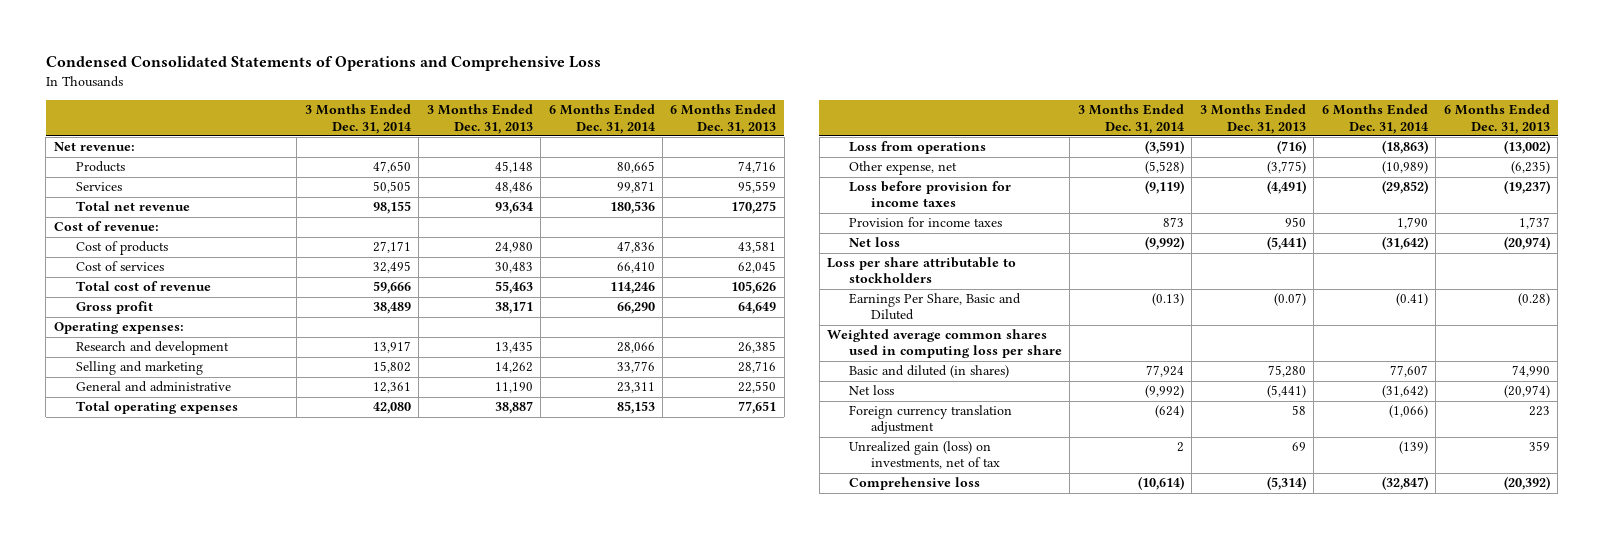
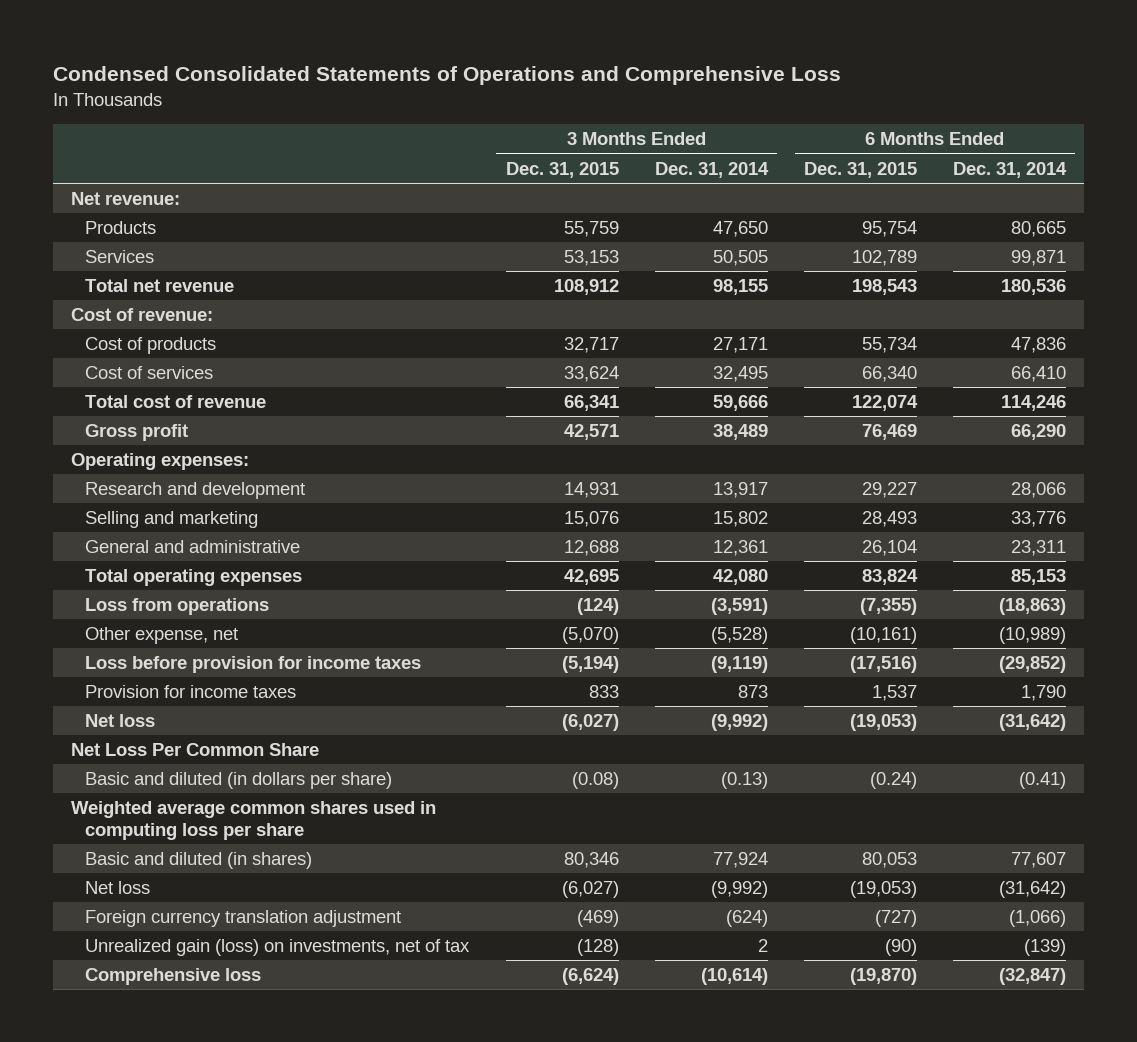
[426,104,533,134] 3 Months Ended Dec. 31, 2013 -> none
[670,104,777,134] 6 Months Ended Dec. 31, 2013 -> none
none -> [505,161,619,178] Dec. 31, 2015
none -> [803,161,917,178] Dec. 31, 2015
[827,257,1017,284] Loss per share attributable to stockholders -> [71,743,320,757] Net Loss Per Common Share
[848,293,1021,321] Earnings Per Share, Basic and Diluted -> [85,772,393,790] Basic and diluted (in dollars per share)

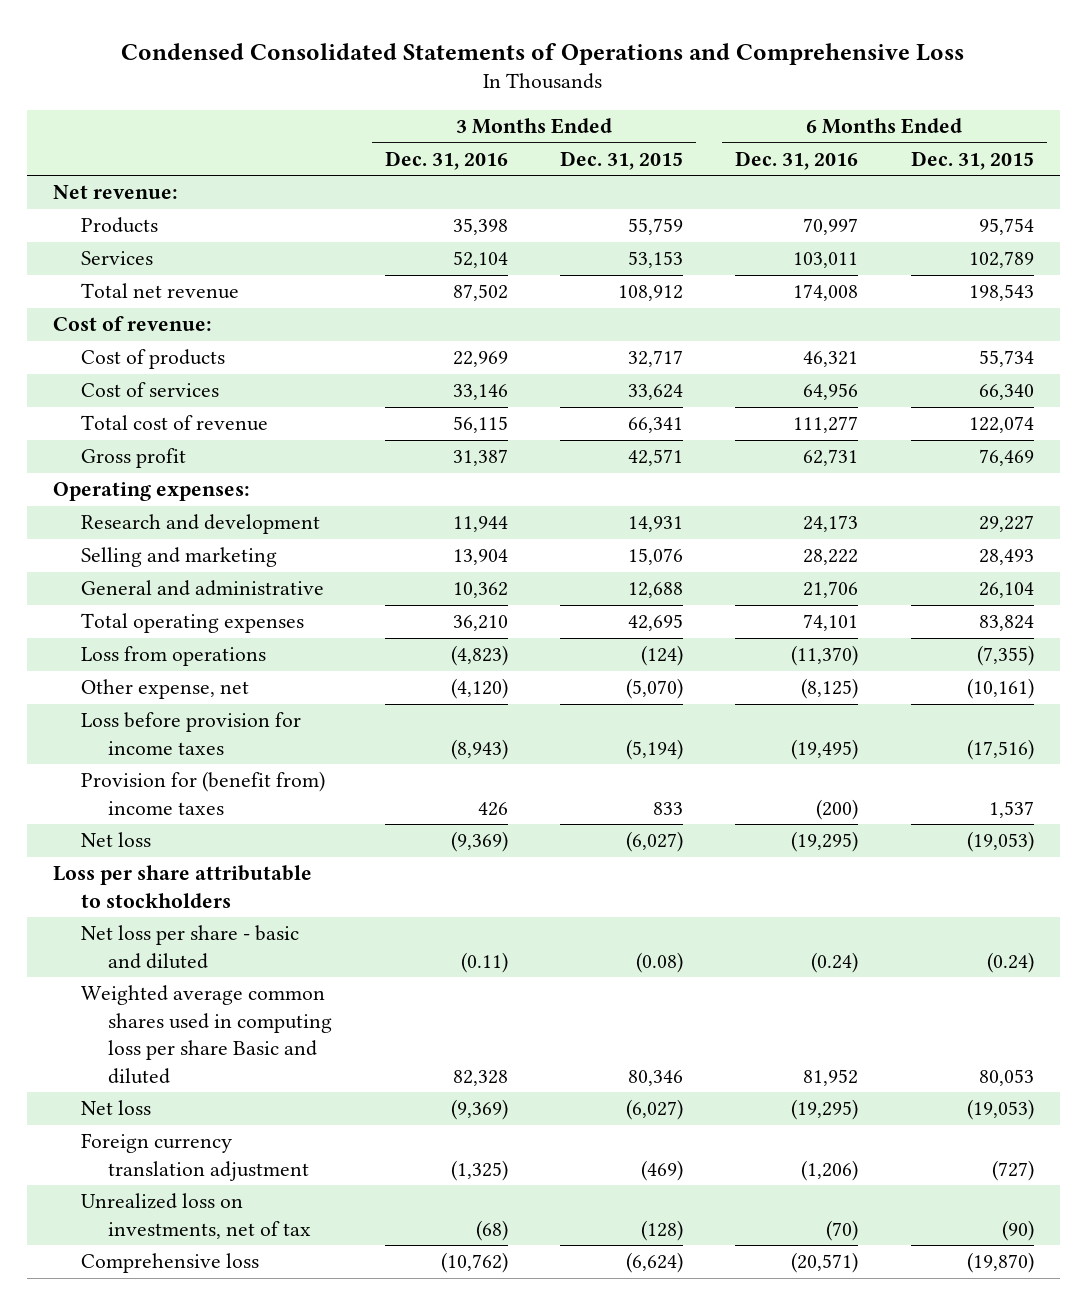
[654,161,769,178] Dec. 31, 2014 -> none
[952,161,1067,178] Dec. 31, 2014 -> none
none -> [384,150,508,170] Dec. 31, 2016
none -> [735,150,859,170] Dec. 31, 2016
[85,685,297,699] Provision for income taxes -> [80,771,325,815] Provision for (benefit from) income taxes
[71,801,437,840] Weighted average common shares used in computing loss per share -> none
[71,743,320,757] Net Loss Per Common Share -> [52,865,312,908] Loss per share attributable to stockholders
[85,772,393,790] Basic and diluted (in dollars per share) -> [80,925,299,969] Net loss per share - basic and diluted
[85,852,313,870] Basic and diluted (in shares) -> [80,985,333,1084] Weighted average common shares used in computing loss per share Basic and diluted
[85,939,471,957] Unrealized gain (loss) on investments, net of tax -> [80,1193,312,1239] Unrealized loss on investments, net of tax

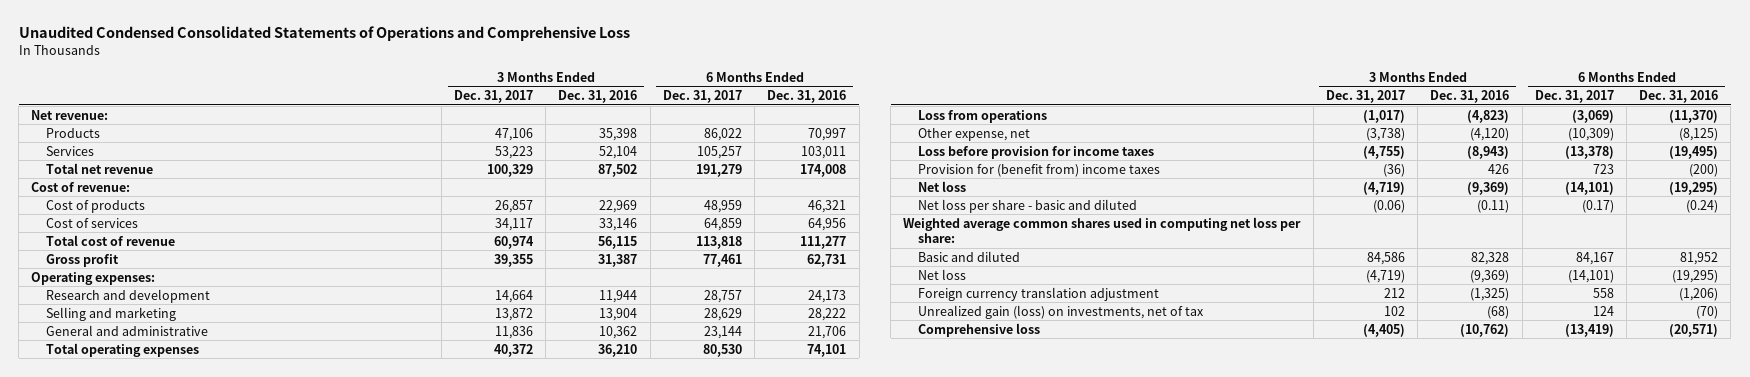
[121,42,965,65] Condensed Consolidated Statements of Operations and Comprehensive Loss -> [18,26,630,42] Unaudited Condensed Consolidated Statements of Operations and Comprehensive Loss
[560,150,684,170] Dec. 31, 2015 -> none
[910,150,1034,170] Dec. 31, 2015 -> none
none -> [453,90,533,104] Dec. 31, 2017
none -> [662,90,742,104] Dec. 31, 2017
[52,865,312,908] Loss per share attributable to stockholders -> none
none -> [903,216,1302,243] Weighted average common shares used in computing net loss per share:
[80,985,333,1084] Weighted average common shares used in computing loss per share Basic and diluted -> [917,250,1020,262] Basic and diluted
[80,1193,312,1239] Unrealized loss on investments, net of tax -> [917,304,1204,319] Unrealized gain (loss) on investments, net of tax

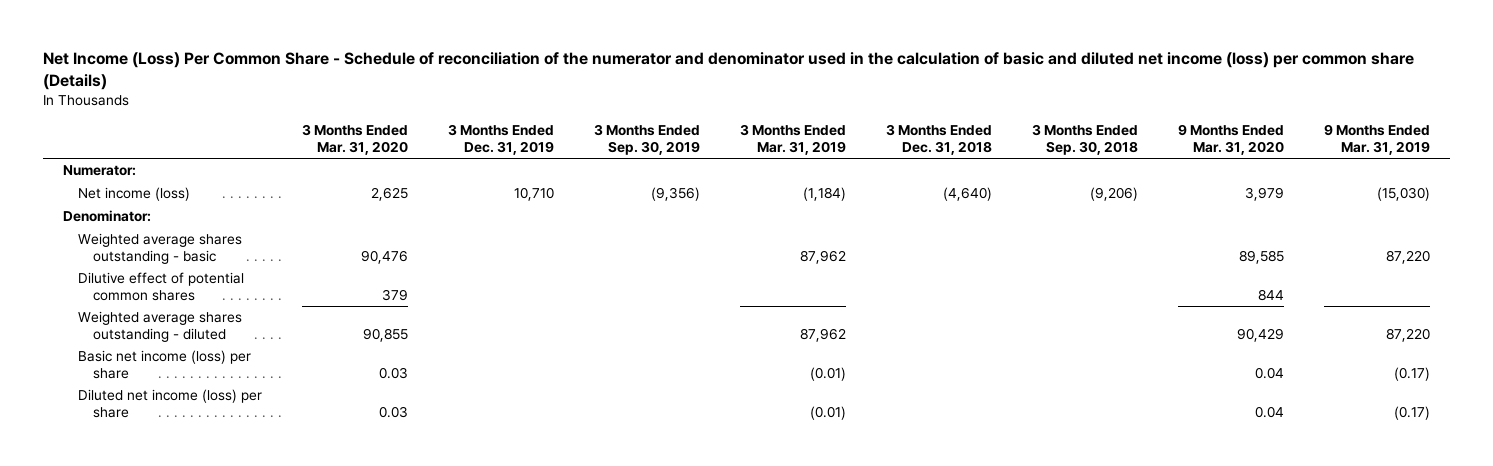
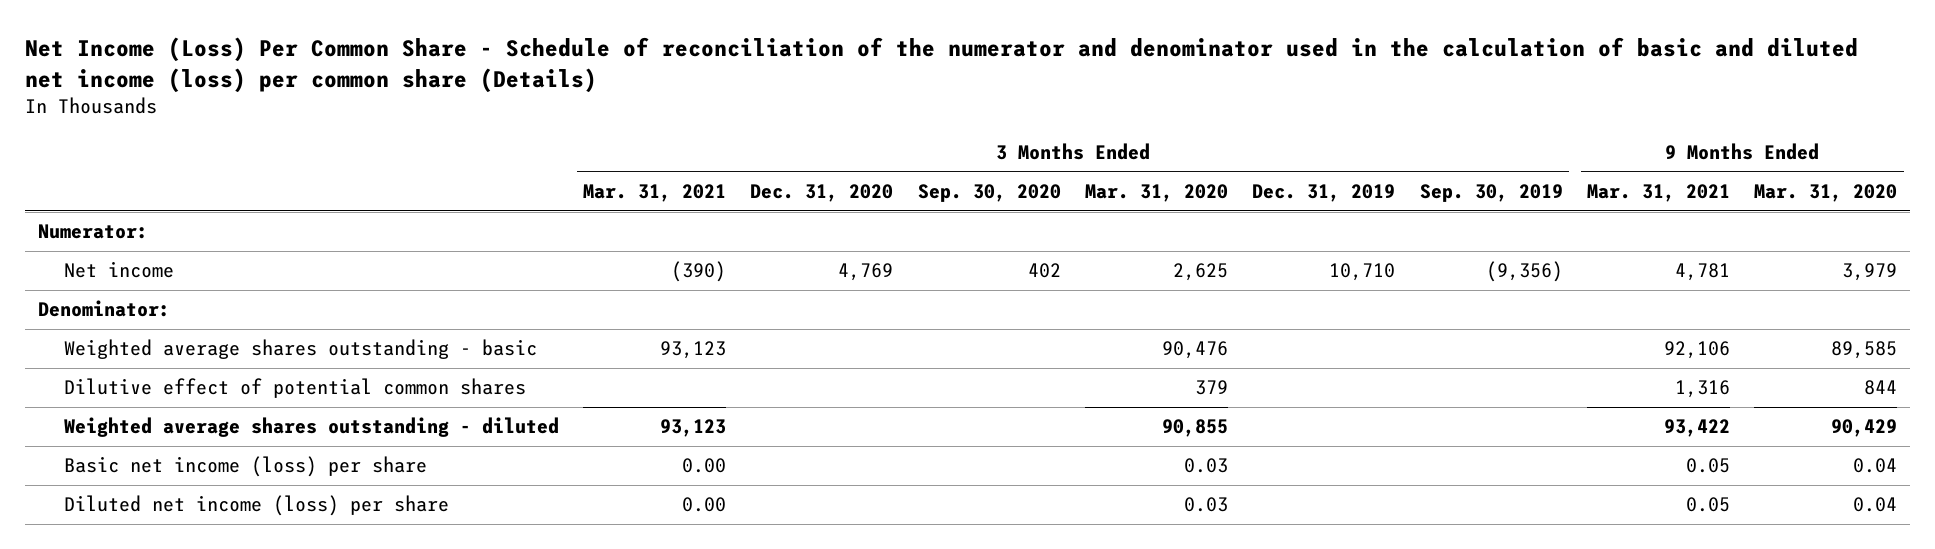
[739,124,846,155] 3 Months Ended Mar. 31, 2019 -> none
[885,124,992,155] 3 Months Ended Dec. 31, 2018 -> none
[1031,124,1138,155] 3 Months Ended Sep. 30, 2018 -> none
[1323,124,1430,155] 9 Months Ended Mar. 31, 2019 -> none
none -> [583,184,727,203] Mar. 31, 2021
none -> [750,184,894,203] Dec. 31, 2020
none -> [917,184,1061,203] Sep. 30, 2020
none -> [1587,184,1731,203] Mar. 31, 2021
[77,187,190,202] Net income (loss) -> [63,261,174,279] Net income

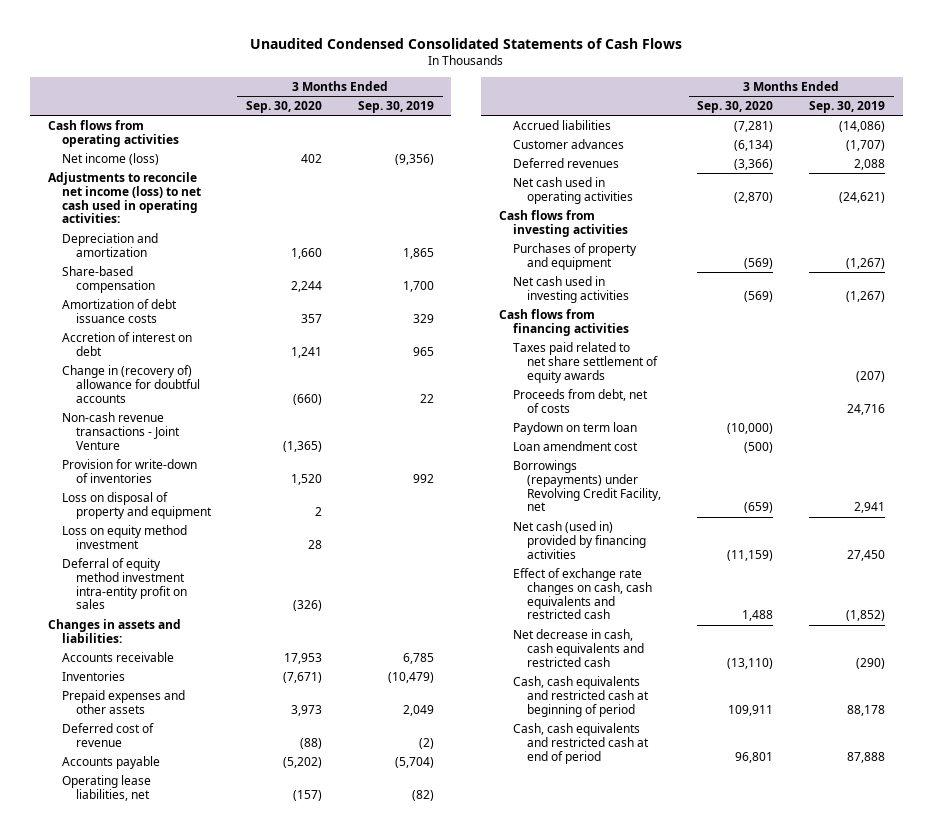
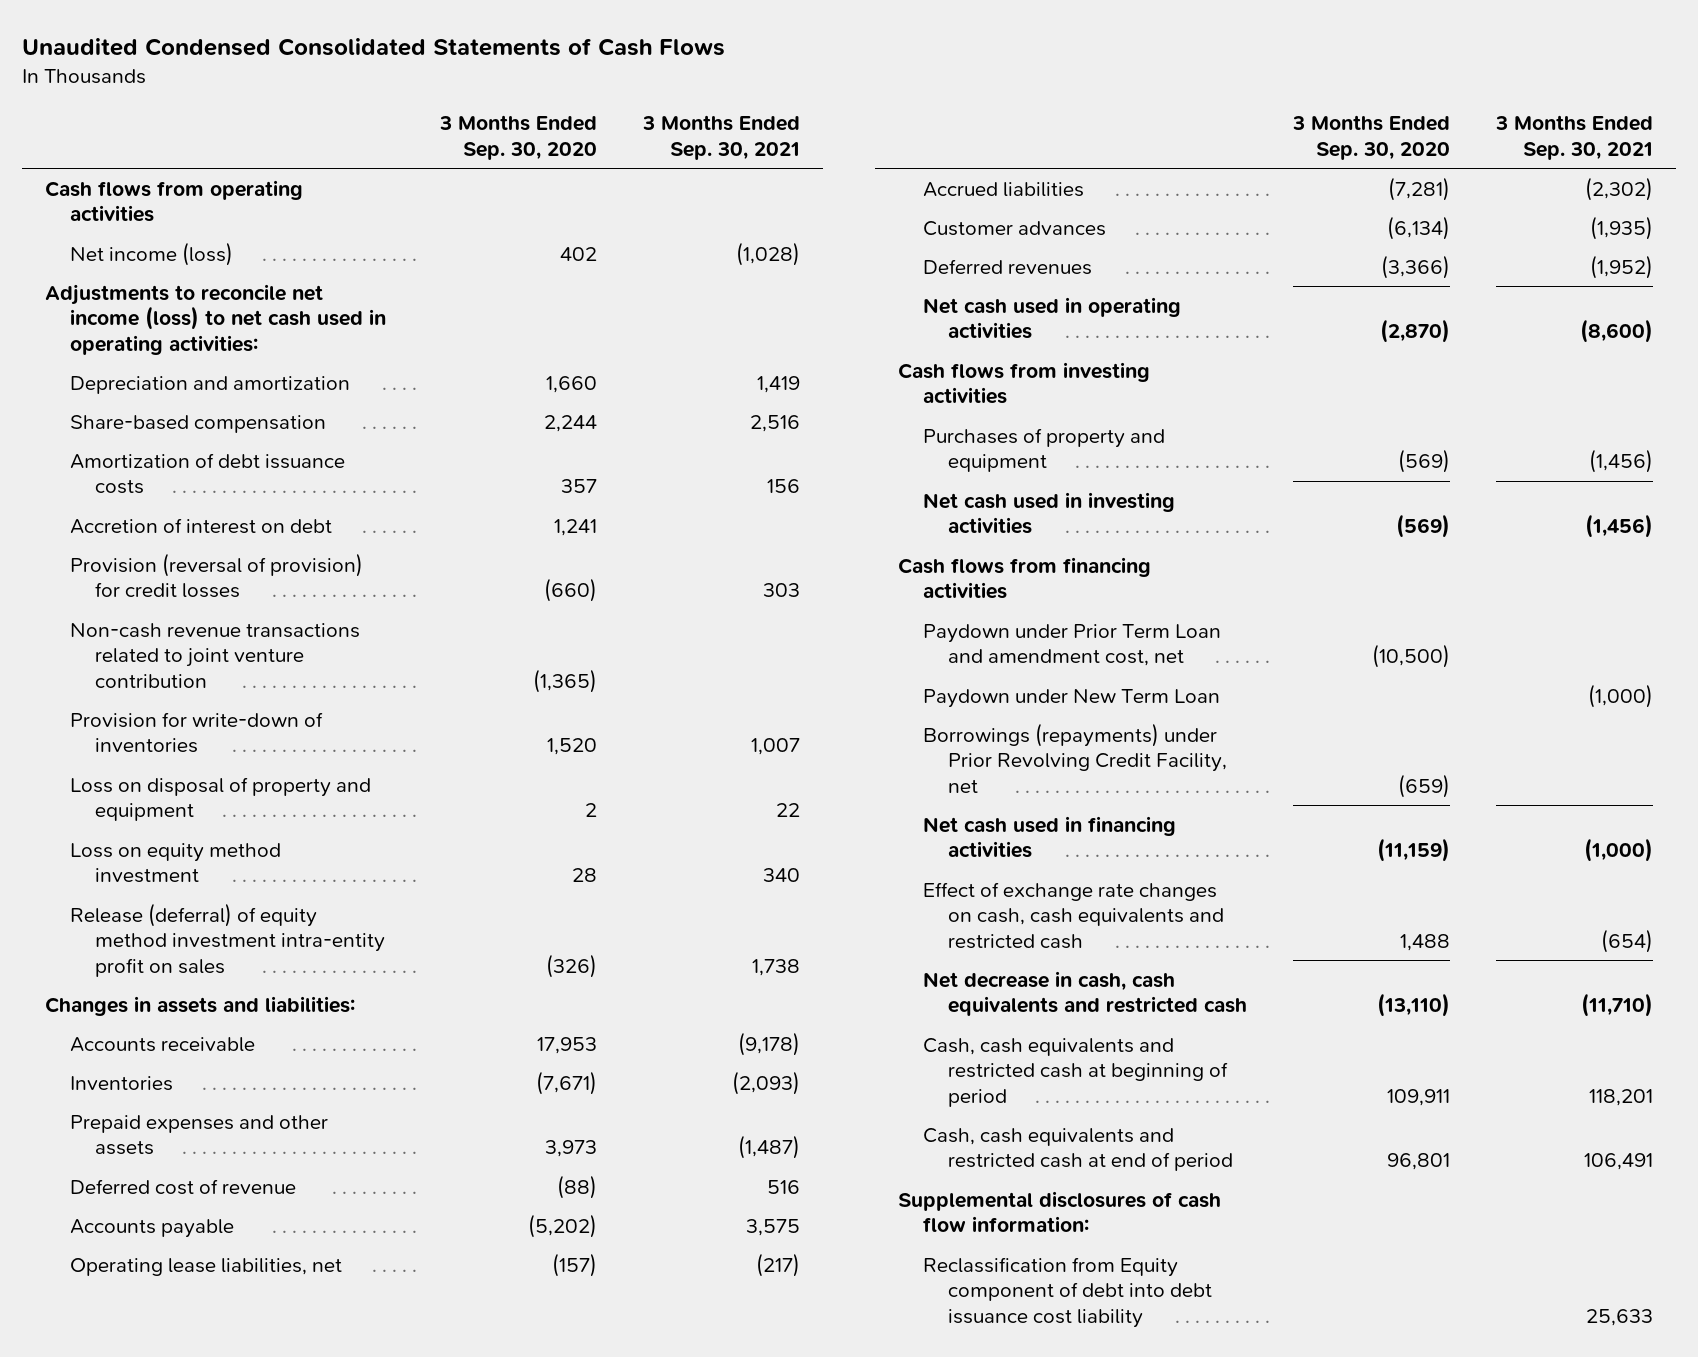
[357,101,434,114] Sep. 30, 2019 -> none
none -> [641,115,800,160] 3 Months Ended Sep. 30, 2021
[61,364,200,403] Change in (recovery of) allowance for doubtful accounts -> none
none -> [70,552,364,599] Provision (reversal of provision) for credit losses
[61,411,180,450] Non-cash revenue transactions - Joint Venture -> [70,622,361,688] Non-cash revenue transactions related to joint venture contribution
[61,557,187,610] Deferral of equity method investment intra-entity profit on sales -> [70,902,386,977] Release (deferral) of equity method investment intra-entity profit on sales
[513,341,658,383] Taxes paid related to net share settlement of equity awards -> none
[513,388,649,413] Proceeds from debt, net of costs -> none
[513,440,639,451] Loan amendment cost -> none
[513,421,638,435] Paydown on term loan -> [922,623,1221,667] Paydown under Prior Term Loan and amendment cost, net
[727,422,774,434] (10,000) -> [1371,644,1450,669] (10,500)
none -> [922,688,1220,708] Paydown under New Term Loan
[513,459,661,512] Borrowings (repayments) under Revolving Credit Facility, net -> [922,722,1227,793] Borrowings (repayments) under Prior Revolving Credit Facility, net
[513,520,646,559] Net cash (used in) provided by financing activities -> [922,815,1176,859] Net cash used in financing activities
none -> [897,1190,1221,1233] Supplemental disclosures of cash flow information:
none -> [922,1256,1212,1328] Reclassification from Equity component of debt into debt issuance cost liability

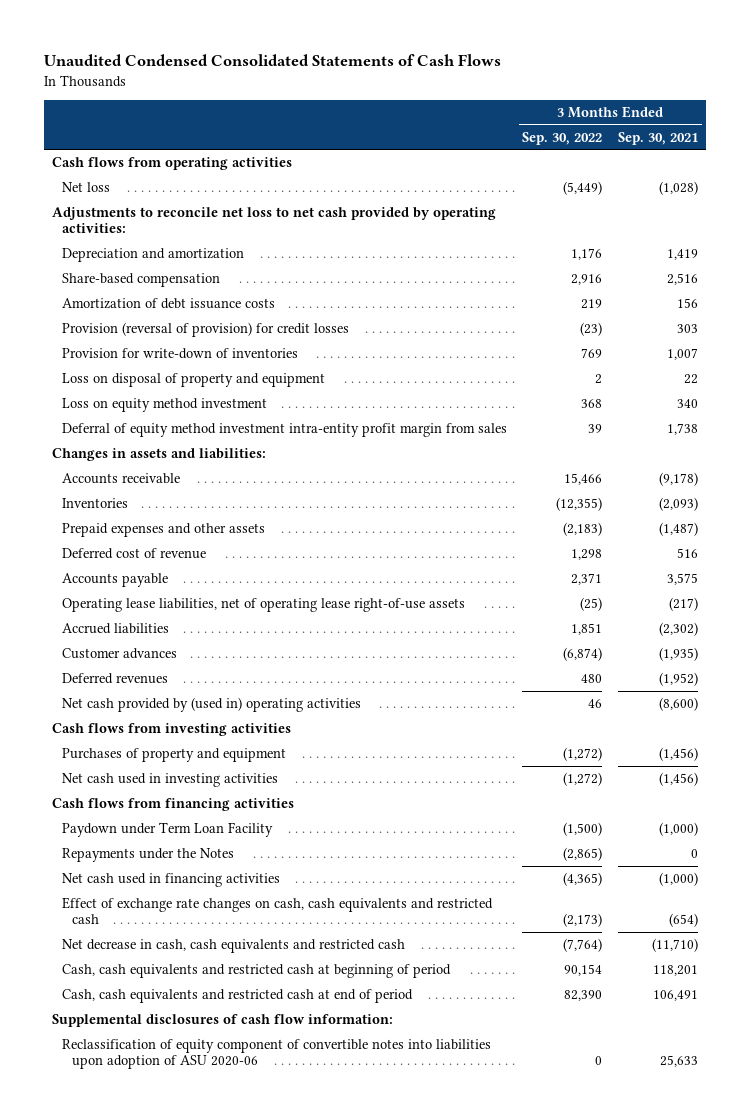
[439,115,598,160] 3 Months Ended Sep. 30, 2020 -> none
none -> [522,131,603,145] Sep. 30, 2022
[70,241,234,266] Net income (loss) -> [61,181,110,192] Net loss
[45,283,387,355] Adjustments to reconcile net income (loss) to net cash used in operating activities: -> [51,206,496,234] Adjustments to reconcile net loss to net cash provided by operating activities:
[70,517,333,534] Accretion of interest on debt -> none
[70,622,361,688] Non-cash revenue transactions related to joint venture contribution -> none
[70,902,386,977] Release (deferral) of equity method investment intra-entity profit on sales -> [61,422,507,437] Deferral of equity method investment intra-entity profit margin from sales
[70,1257,343,1276] Operating lease liabilities, net -> [61,597,465,612] Operating lease liabilities, net of operating lease right-of-use assets
[922,296,1181,340] Net cash used in operating activities -> [61,696,361,712] Net cash provided by (used in) operating activities
[922,623,1221,667] Paydown under Prior Term Loan and amendment cost, net -> none
[922,722,1227,793] Borrowings (repayments) under Prior Revolving Credit Facility, net -> none
[922,688,1220,708] Paydown under New Term Loan -> [61,821,273,837] Paydown under Term Loan Facility
none -> [61,847,234,862] Repayments under the Notes
[922,1256,1212,1328] Reclassification from Equity component of debt into debt issuance cost liability -> [61,1038,491,1070] Reclassification of equity component of convertible notes into liabilities upon adoption of ASU 2020-06

